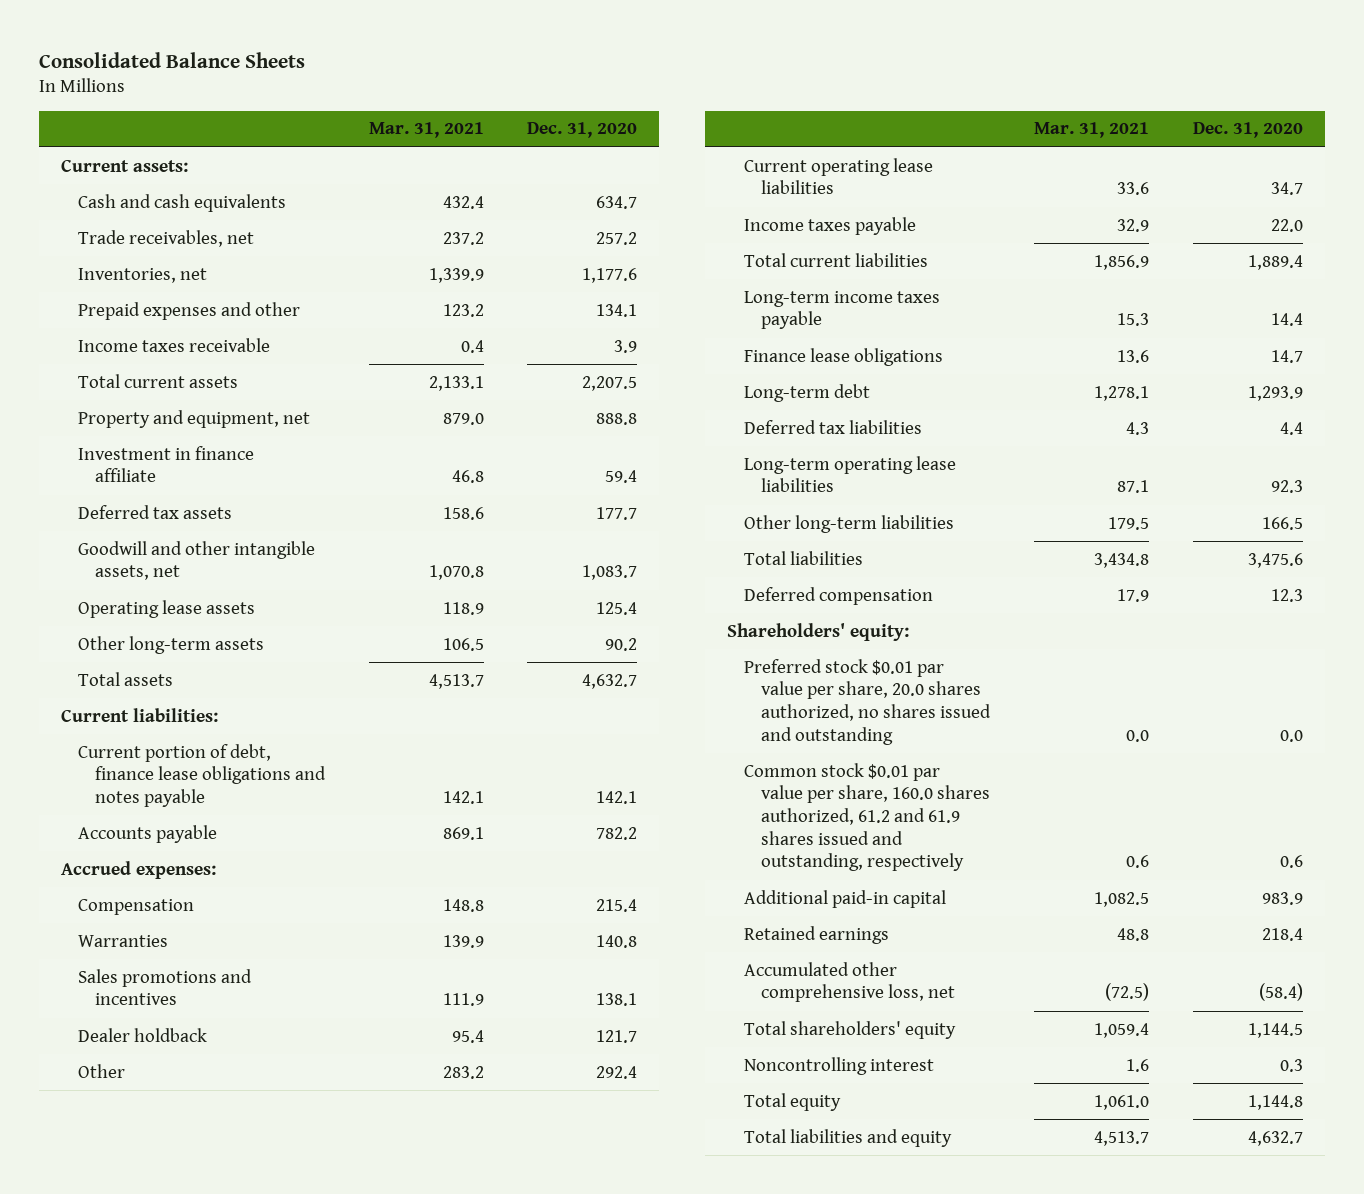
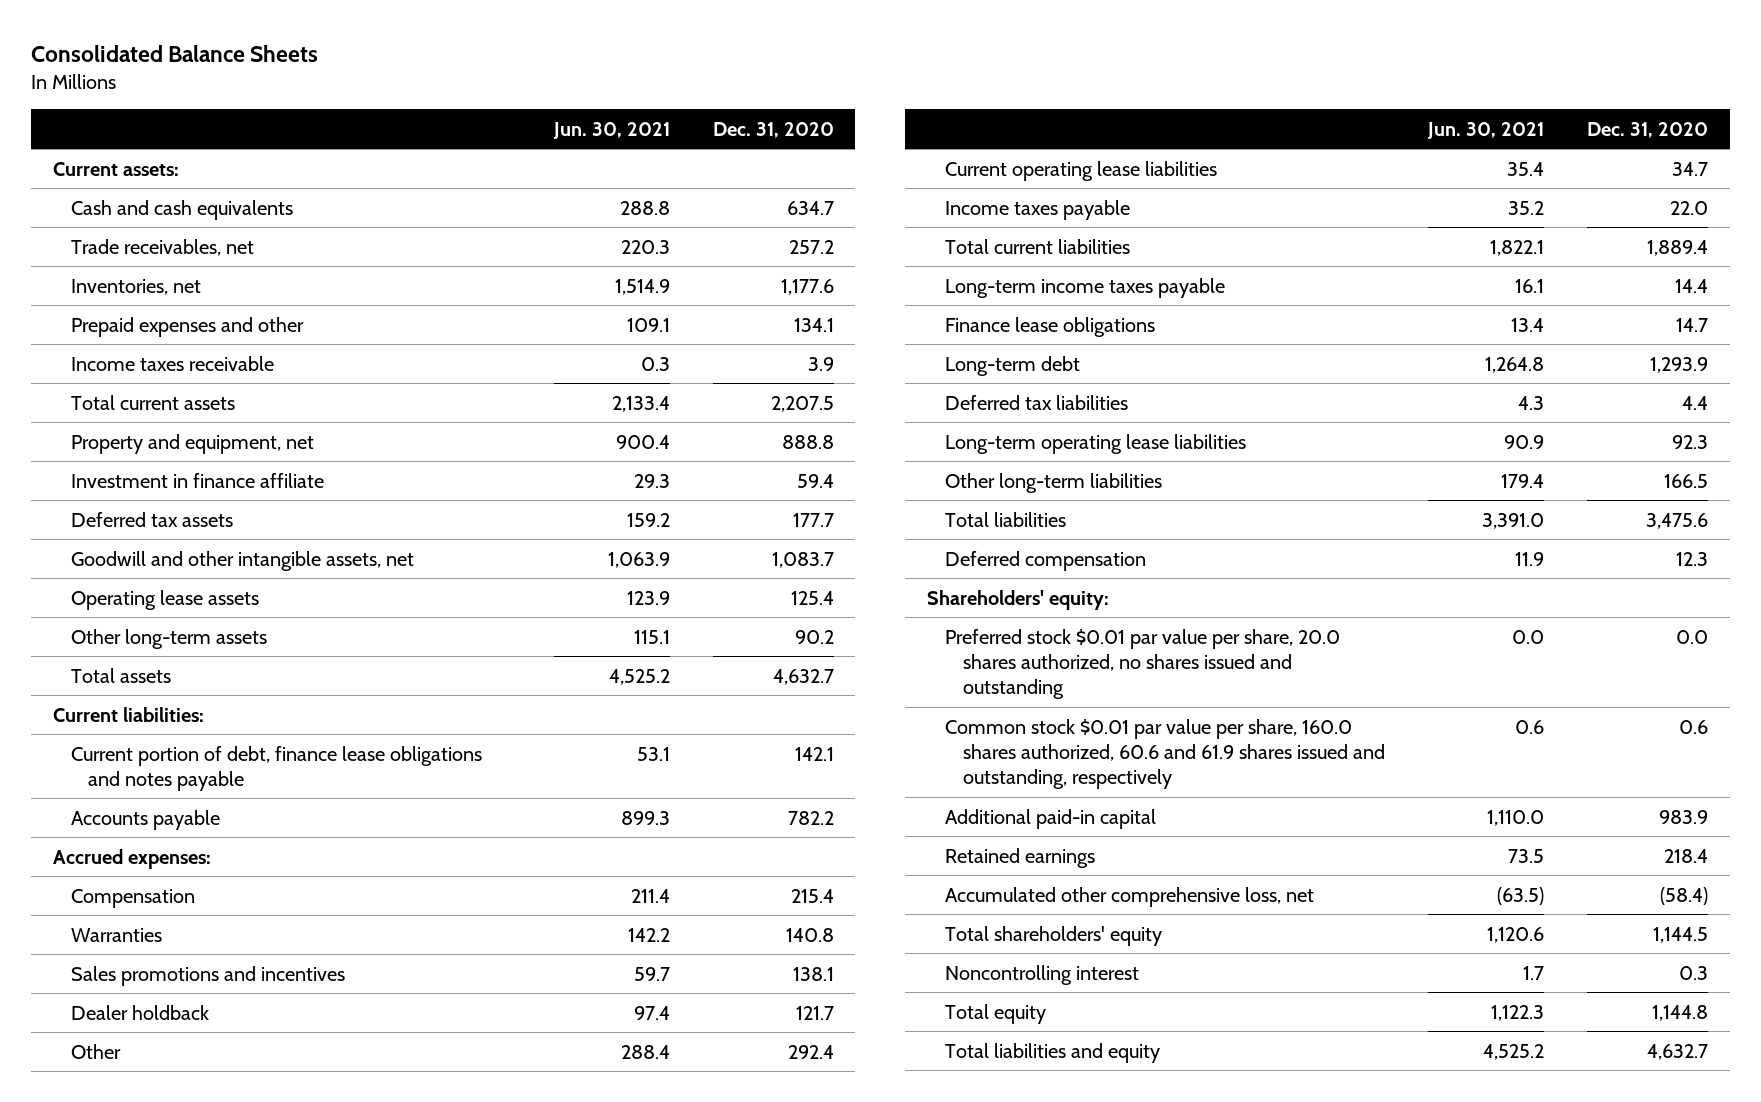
[368,122,484,139] Mar. 31, 2021 -> none
none -> [552,121,670,139] Jun. 30, 2021
[743,762,990,872] Common stock $0.01 par value per share, 160.0 shares authorized, 61.2 and 61.9 shares issued and outstanding, respectively -> [944,718,1385,789] Common stock $0.01 par value per share, 160.0 shares authorized, 60.6 and 61.9 shares issued and outstanding, respectively

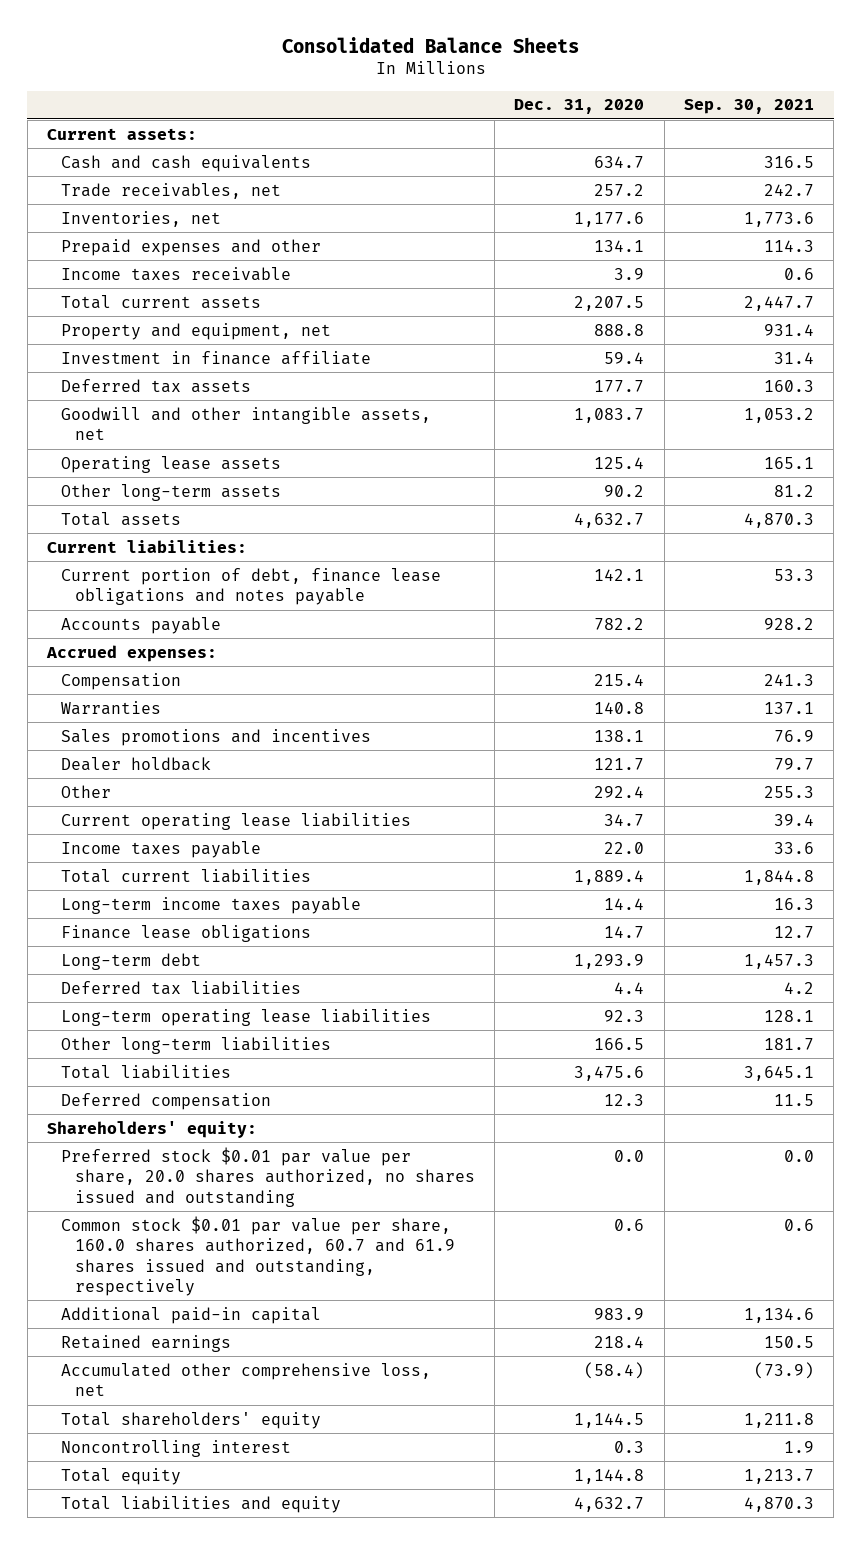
[552,121,670,139] Jun. 30, 2021 -> none
none -> [683,99,814,115] Sep. 30, 2021
[944,718,1385,789] Common stock $0.01 par value per share, 160.0 shares authorized, 60.6 and 61.9 shares issued and outstanding, respectively -> [60,1215,455,1297] Common stock $0.01 par value per share, 160.0 shares authorized, 60.7 and 61.9 shares issued and outstanding, respectively

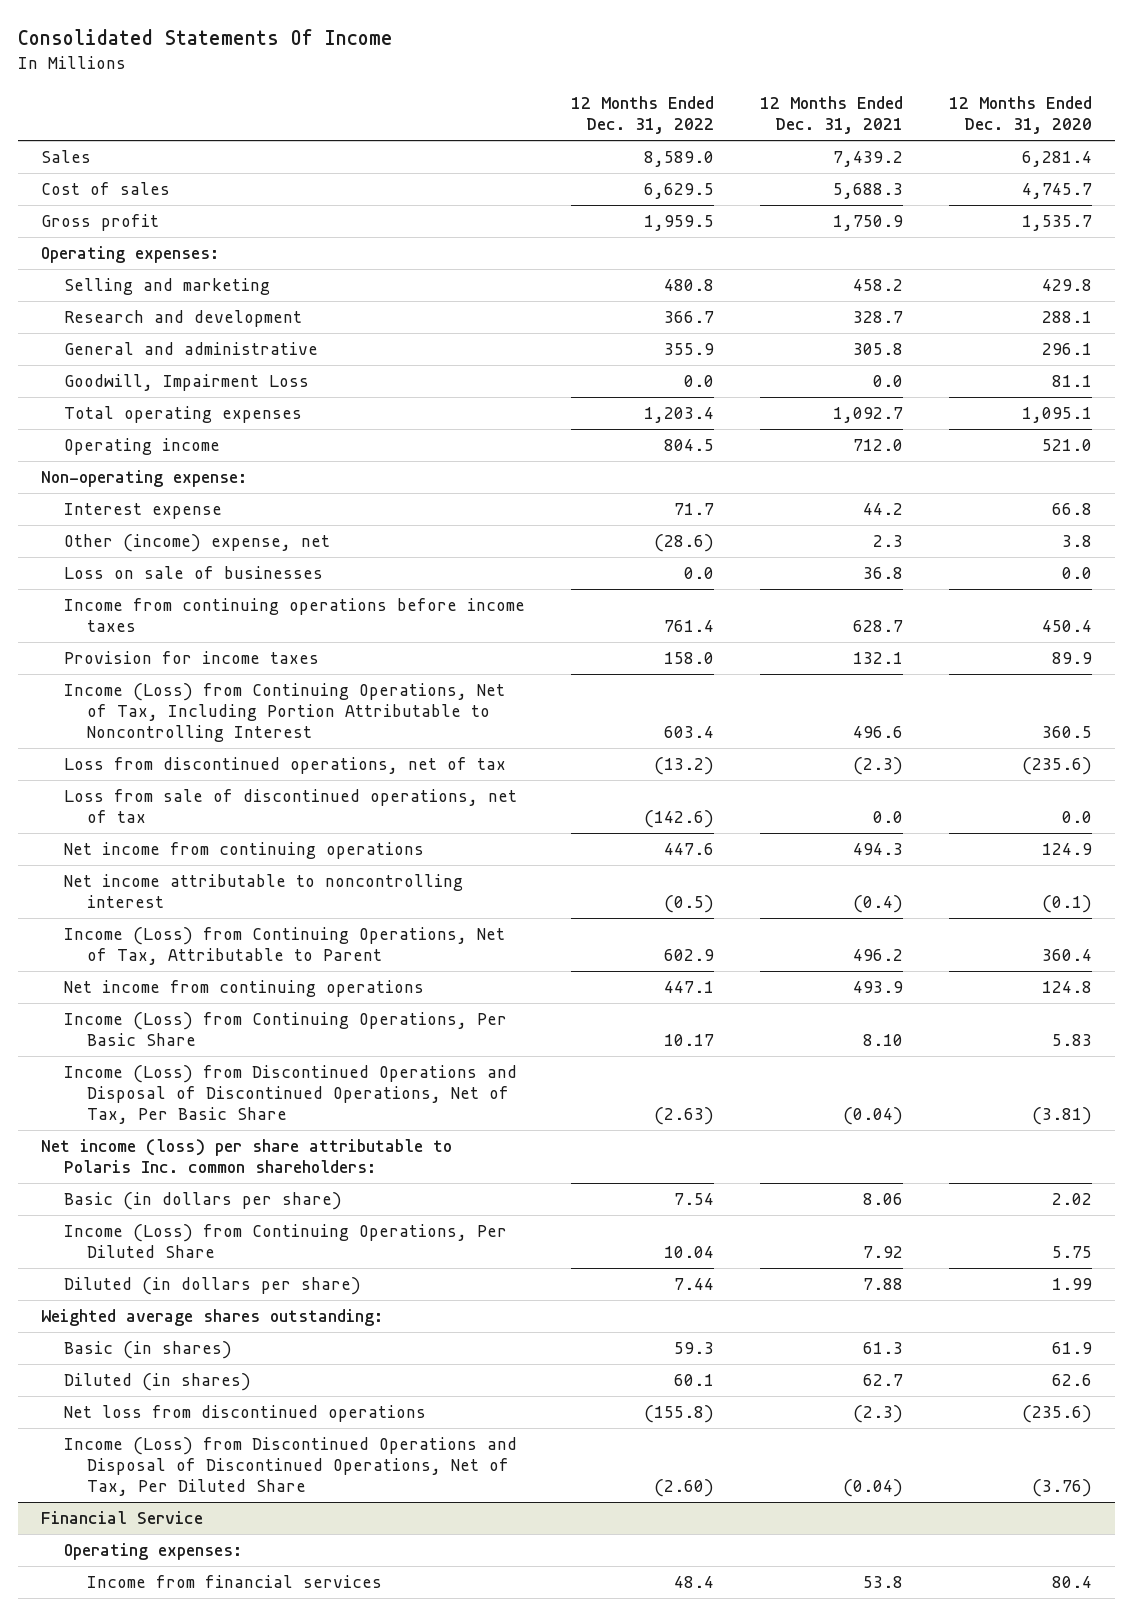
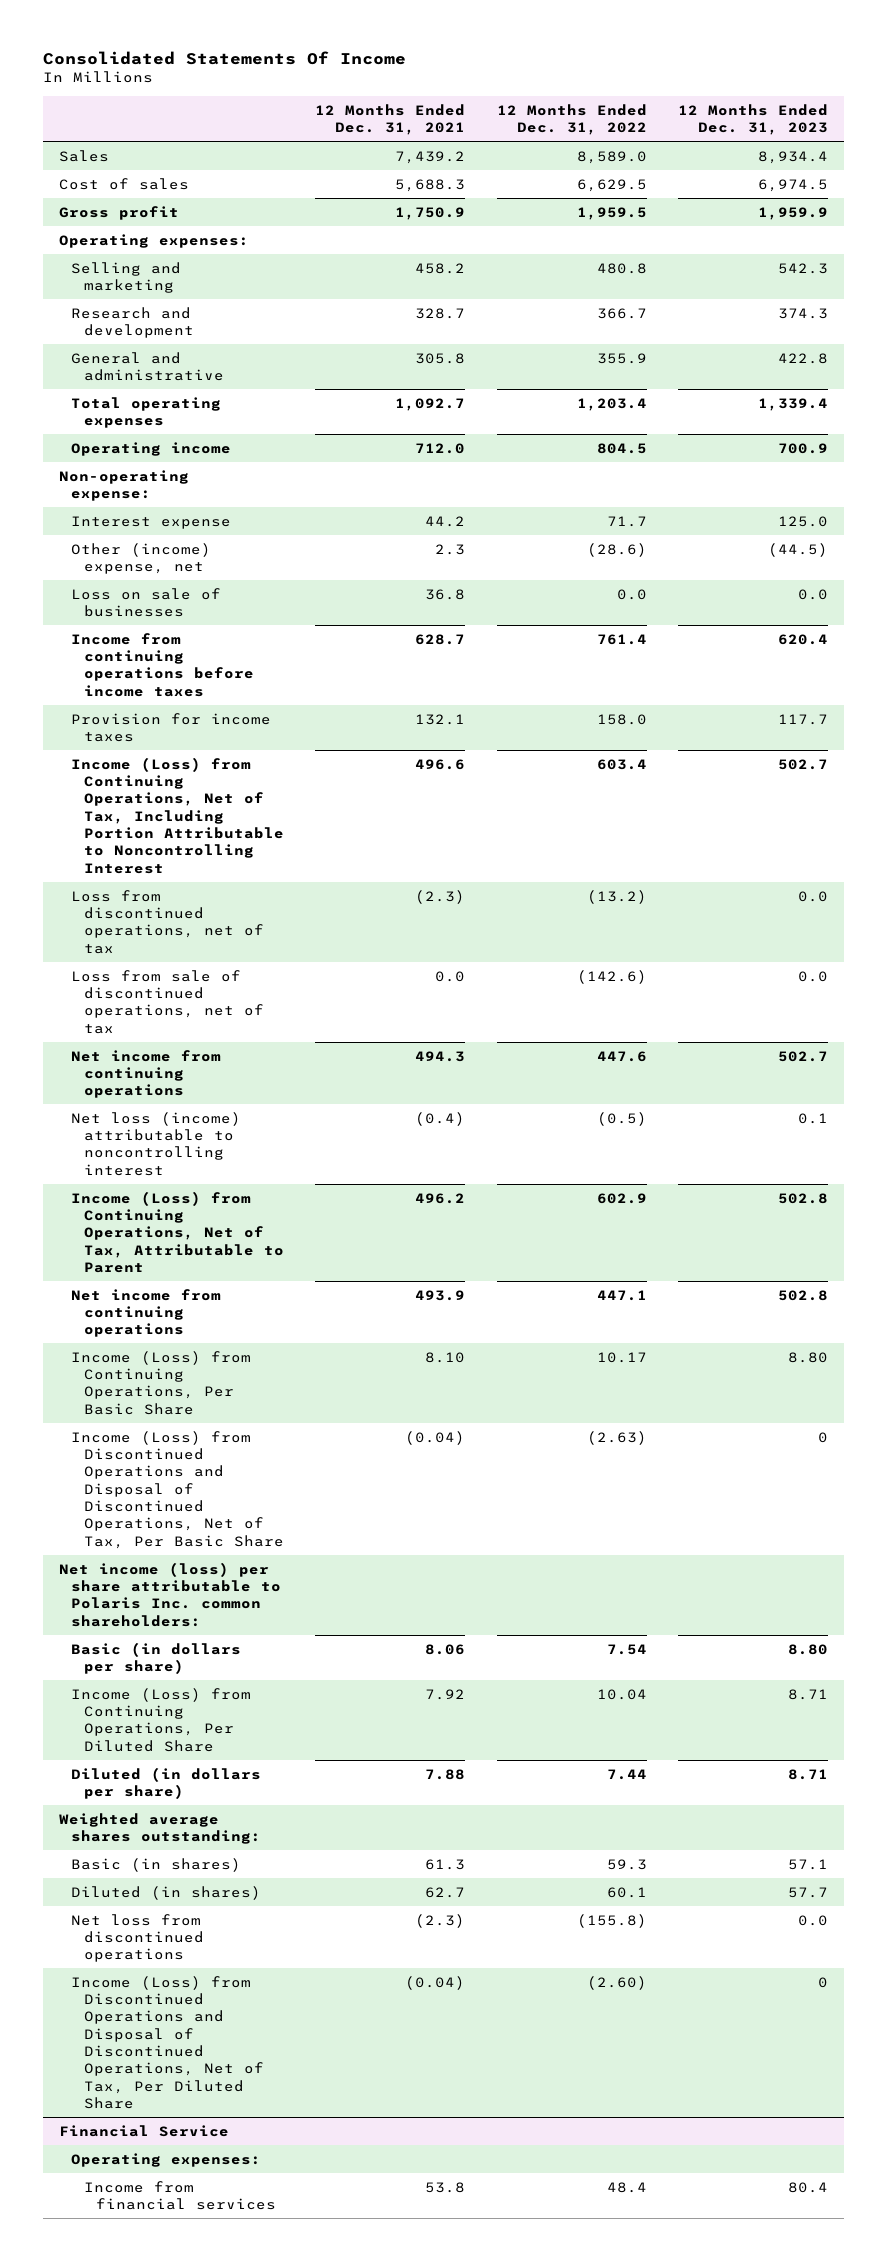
[949,96,1093,135] 12 Months Ended Dec. 31, 2020 -> none
none -> [677,103,828,135] 12 Months Ended Dec. 31, 2023
[64,374,310,392] Goodwill, Impairment Loss -> none
[64,874,464,909] Net income attributable to noncontrolling interest -> [71,1111,242,1176] Net loss (income) attributable to noncontrolling interest

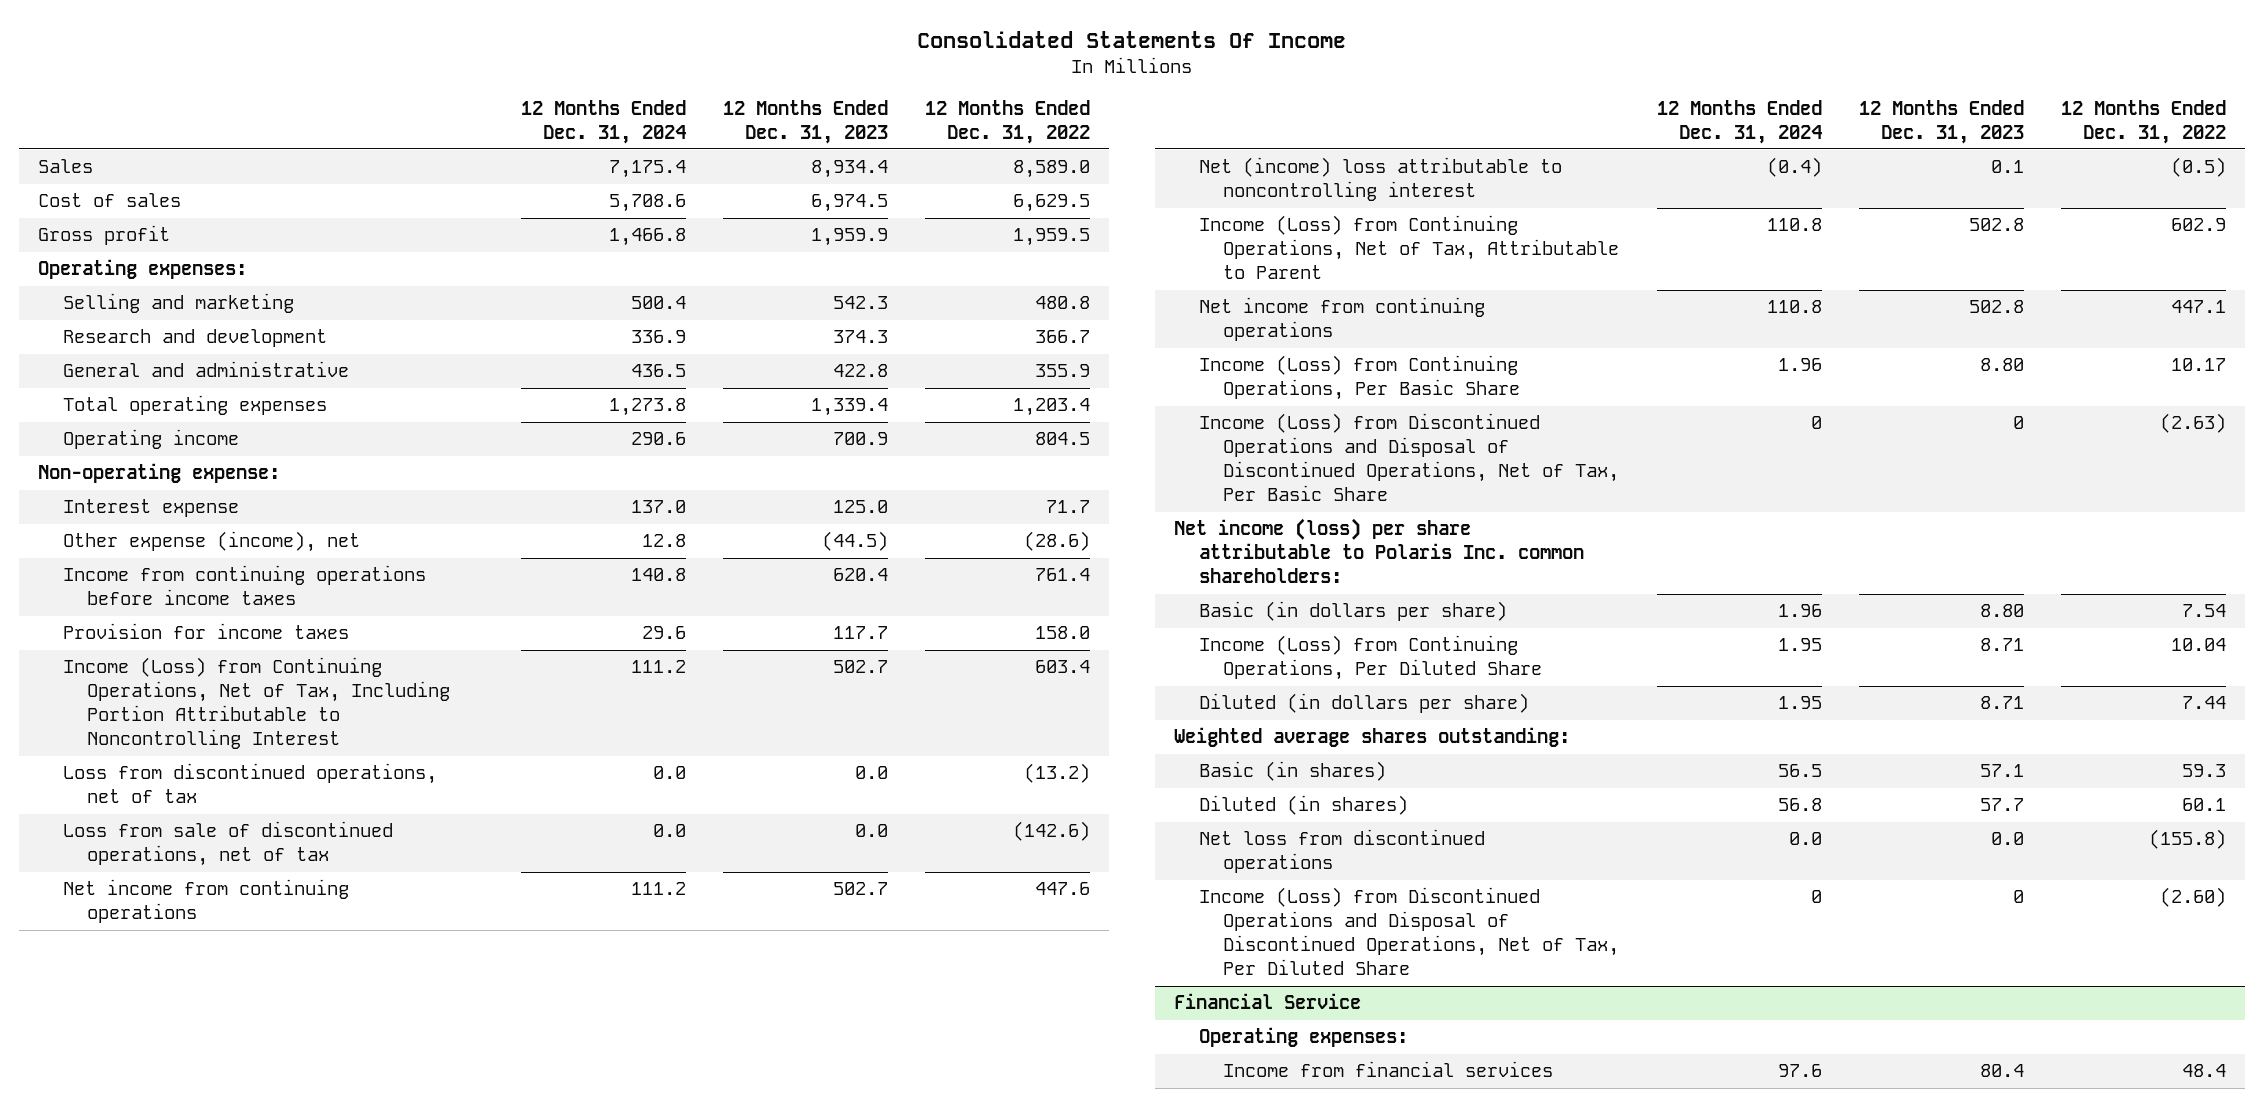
[315,103,466,135] 12 Months Ended Dec. 31, 2021 -> none
none -> [520,99,686,144] 12 Months Ended Dec. 31, 2024
[71,587,222,617] Loss on sale of businesses -> none
[71,542,212,574] Other (income) expense, net -> [62,531,360,553] Other expense (income), net
[71,1111,242,1176] Net loss (income) attributable to noncontrolling interest -> [1198,157,1562,202] Net (income) loss attributable to noncontrolling interest

